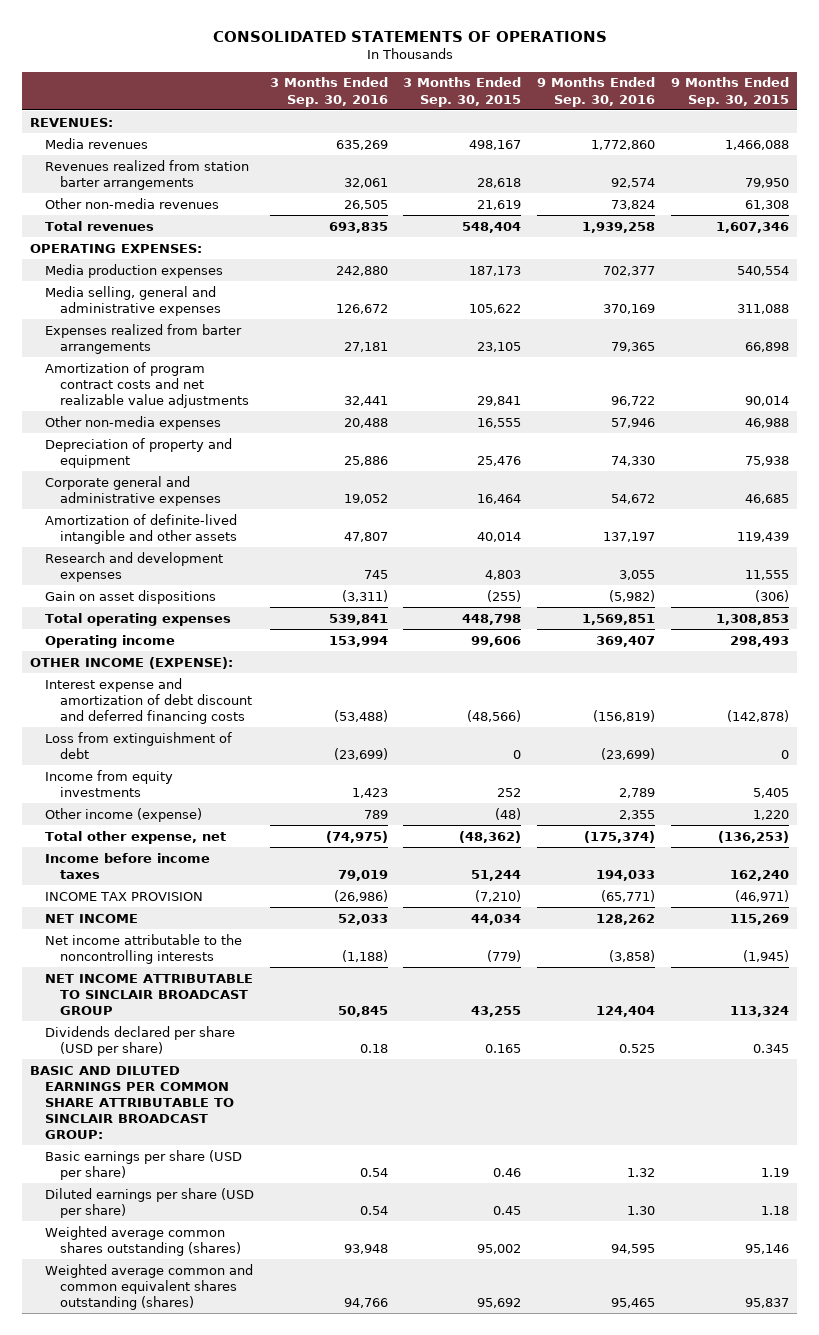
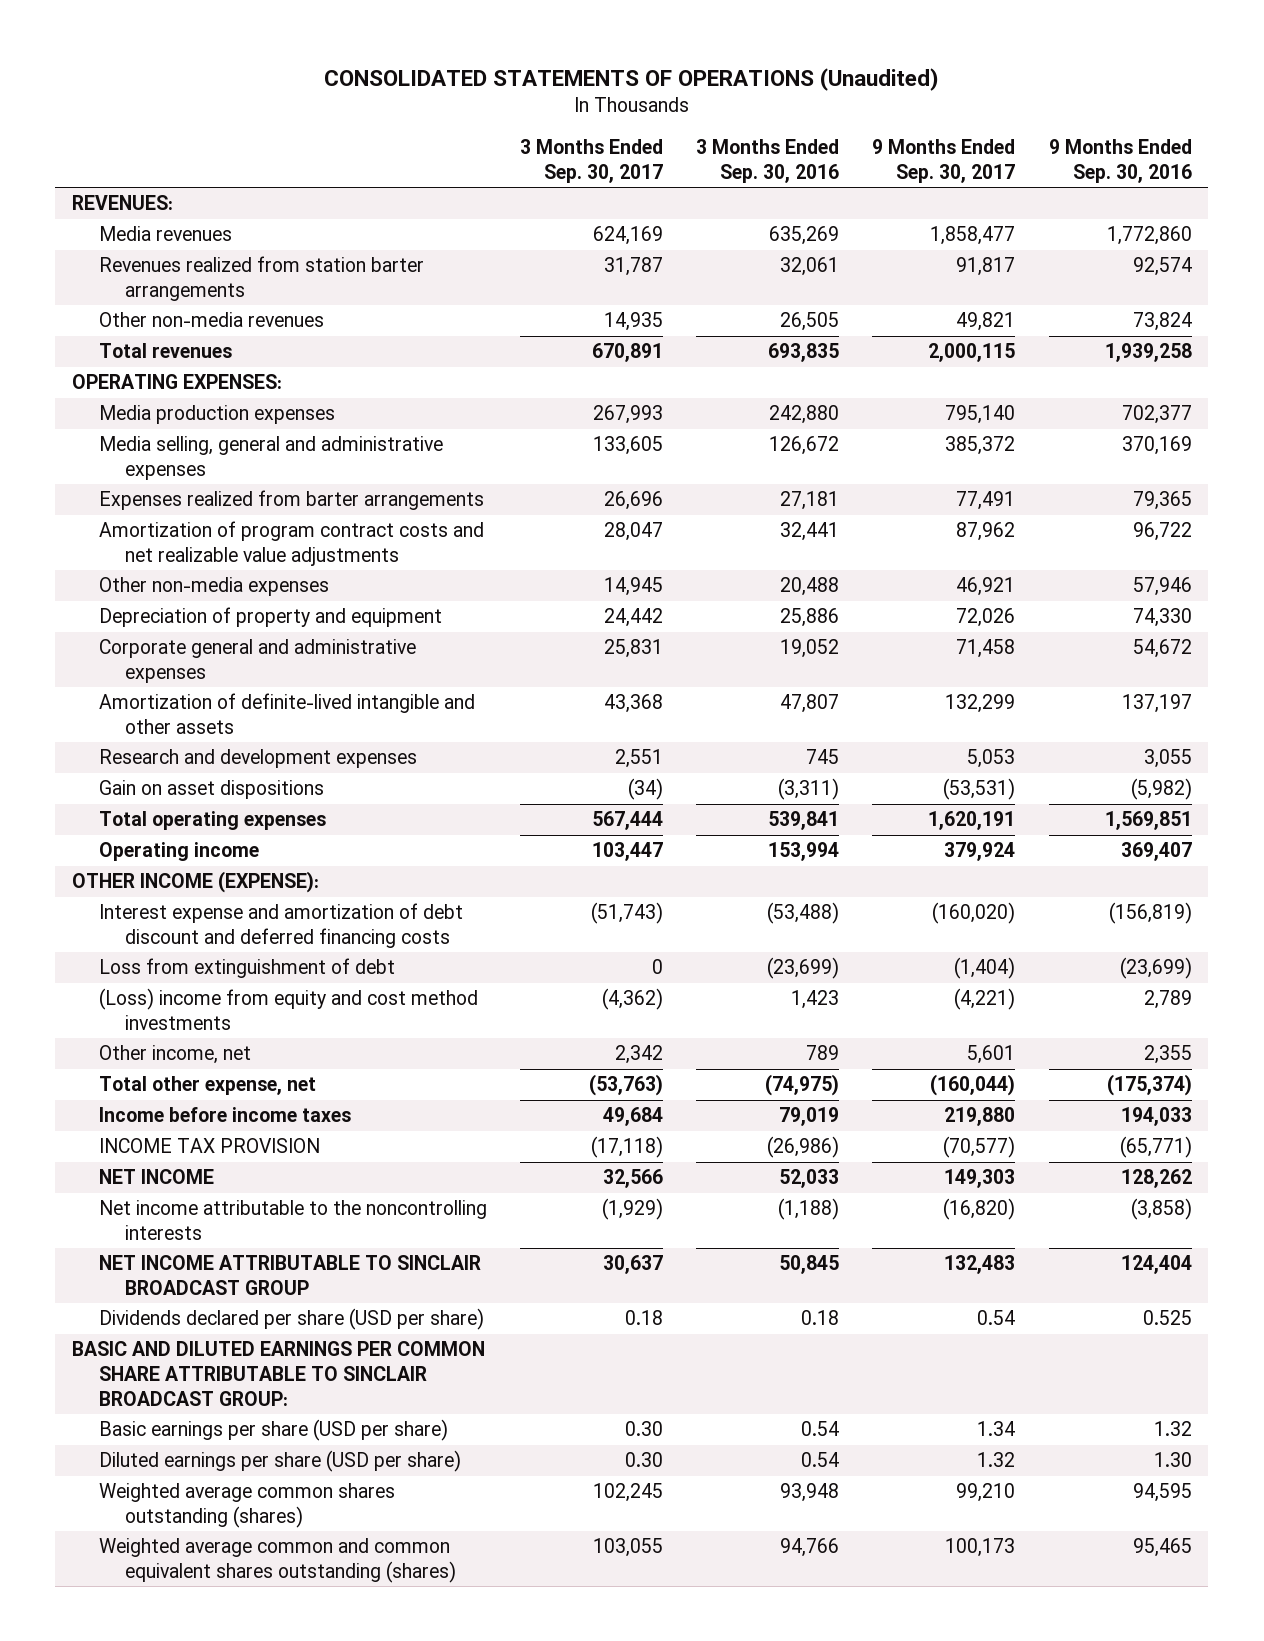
[212,30,607,42] CONSOLIDATED STATEMENTS OF OPERATIONS -> [323,67,939,91] CONSOLIDATED STATEMENTS OF OPERATIONS (Unaudited)
[403,77,522,107] 3 Months Ended Sep. 30, 2015 -> none
[670,77,789,107] 9 Months Ended Sep. 30, 2015 -> none
none -> [519,138,663,183] 3 Months Ended Sep. 30, 2017
none -> [872,138,1016,183] 9 Months Ended Sep. 30, 2017
[44,769,173,797] Income from equity investments -> [98,988,478,1030] (Loss) income from equity and cost method investments
[44,807,202,822] Other income (expense) -> [98,1045,251,1065] Other income, net

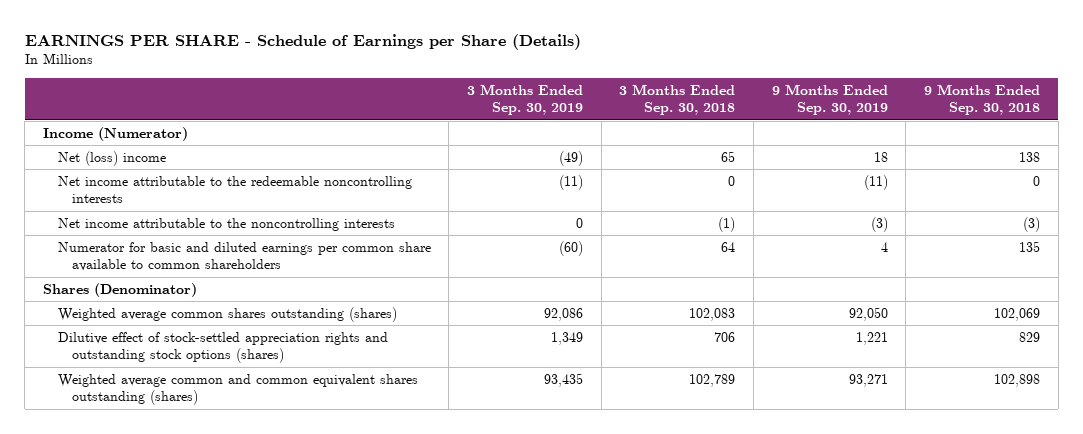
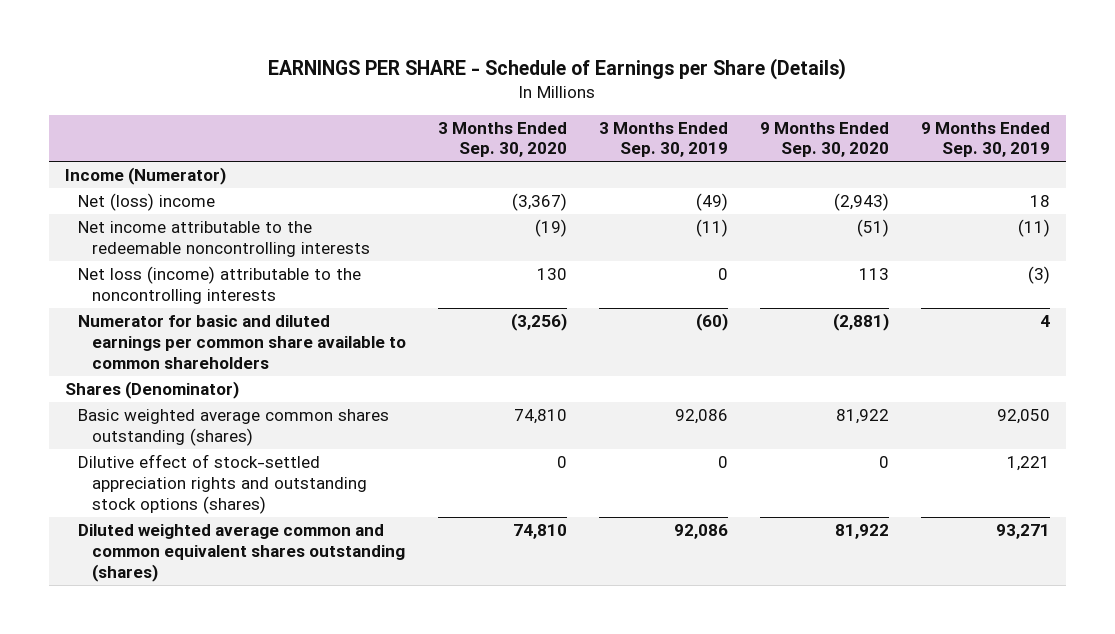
[619,83,736,116] 3 Months Ended Sep. 30, 2018 -> none
[924,83,1041,116] 9 Months Ended Sep. 30, 2018 -> none
none -> [437,121,567,158] 3 Months Ended Sep. 30, 2020
none -> [759,121,889,158] 9 Months Ended Sep. 30, 2020
[57,217,395,231] Net income attributable to the noncontrolling interests -> [78,265,362,304] Net loss (income) attributable to the noncontrolling interests
[57,306,397,322] Weighted average common shares outstanding (shares) -> [78,408,390,446] Basic weighted average common shares outstanding (shares)
[550,331,583,345] 1,349 -> [717,455,728,468] 0
[57,373,418,406] Weighted average common and common equivalent shares outstanding (shares) -> [78,523,406,582] Diluted weighted average common and common equivalent shares outstanding (shares)
[543,372,583,387] 93,435 -> [673,523,728,539] 92,086

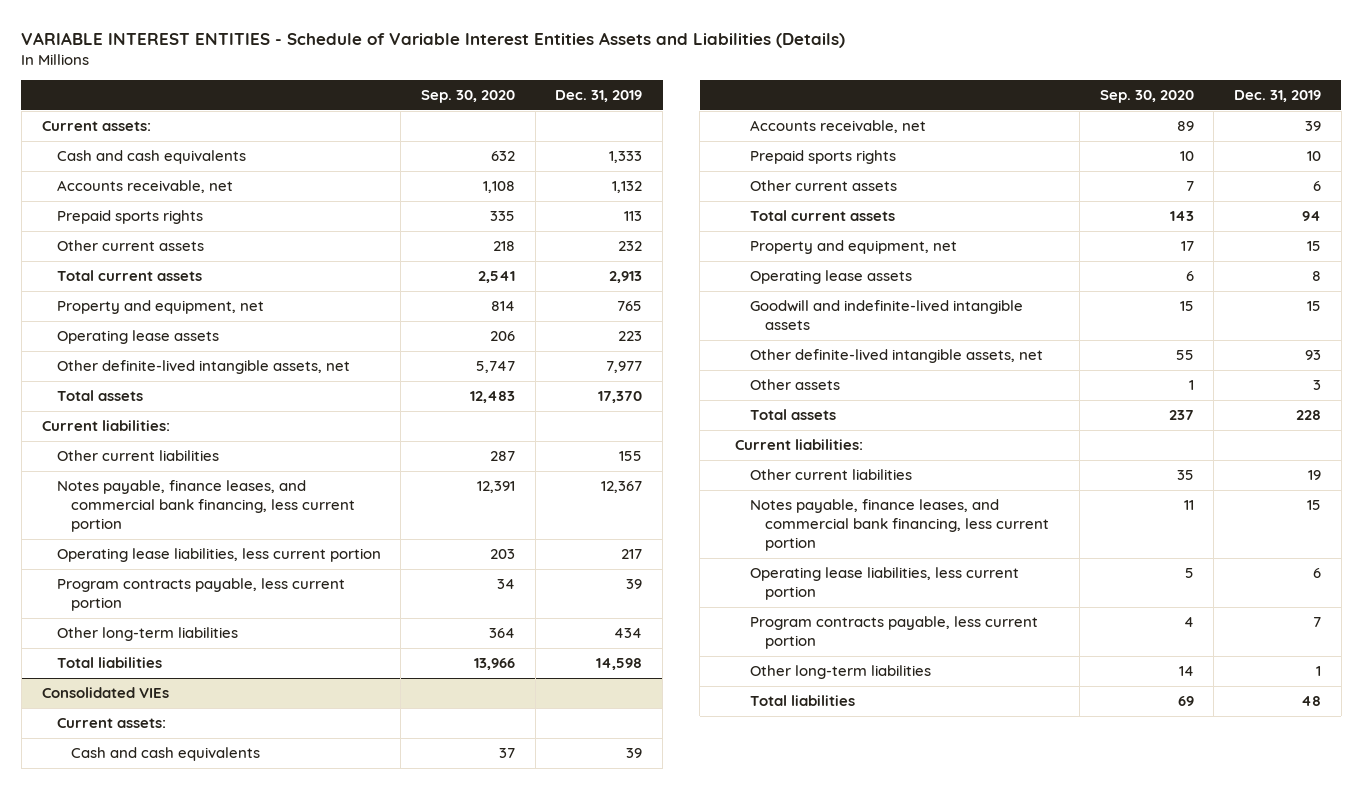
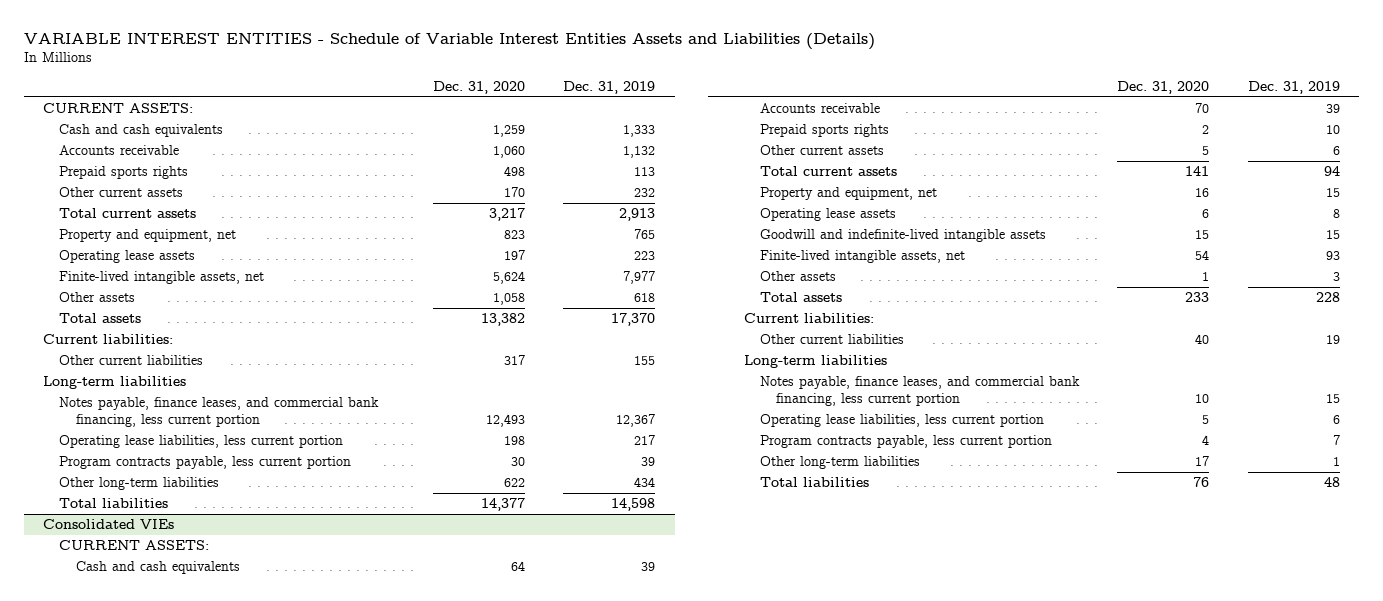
[420,90,515,104] Sep. 30, 2020 -> none
none -> [432,80,525,94] Dec. 31, 2020
[41,121,151,132] Current assets: -> [42,102,193,113] CURRENT ASSETS:
[56,180,233,194] Accounts receivable, net -> [59,144,180,155] Accounts receivable
[56,360,350,375] Other definite-lived intangible assets, net -> [59,270,265,284] Finite-lived intangible assets, net
none -> [59,291,136,302] Other assets
none -> [42,375,186,389] Long-term liabilities
[56,718,166,729] Current assets: -> [59,539,210,550] CURRENT ASSETS:
[750,120,927,134] Accounts receivable, net -> [759,102,880,113] Accounts receivable
[750,349,1044,364] Other definite-lived intangible assets, net -> [759,249,965,263] Finite-lived intangible assets, net
none -> [743,354,887,368] Long-term liabilities

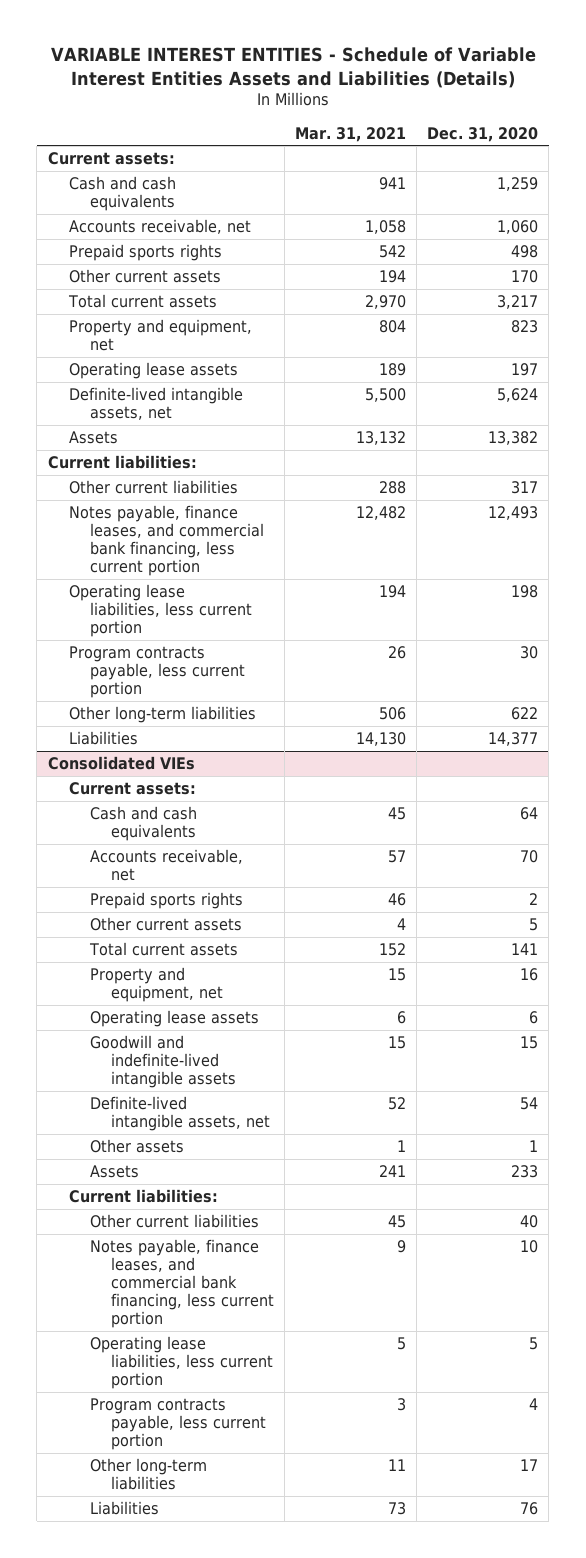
[563,80,656,94] Dec. 31, 2019 -> none
none -> [294,126,406,142] Mar. 31, 2021
[42,102,193,113] CURRENT ASSETS: -> [47,152,175,166] Current assets:
[59,144,180,155] Accounts receivable -> [68,219,251,235] Accounts receivable, net
[59,291,136,302] Other assets -> none
[59,270,265,284] Finite-lived intangible assets, net -> [68,387,243,421] Definite-lived intangible assets, net
[59,312,142,323] Total assets -> [68,431,118,445] Assets
[42,375,186,389] Long-term liabilities -> none
[59,497,169,508] Total liabilities -> [68,731,138,746] Liabilities
[59,539,210,550] CURRENT ASSETS: -> [68,782,196,796] Current assets:
[759,102,880,113] Accounts receivable -> [89,849,243,882] Accounts receivable, net
[759,249,965,263] Finite-lived intangible assets, net -> [89,1096,270,1132] Definite-lived intangible assets, net
[759,291,842,302] Total assets -> [89,1165,139,1179] Assets
[743,354,887,368] Long-term liabilities -> none
[759,476,869,487] Total liabilities -> [89,1501,159,1516] Liabilities

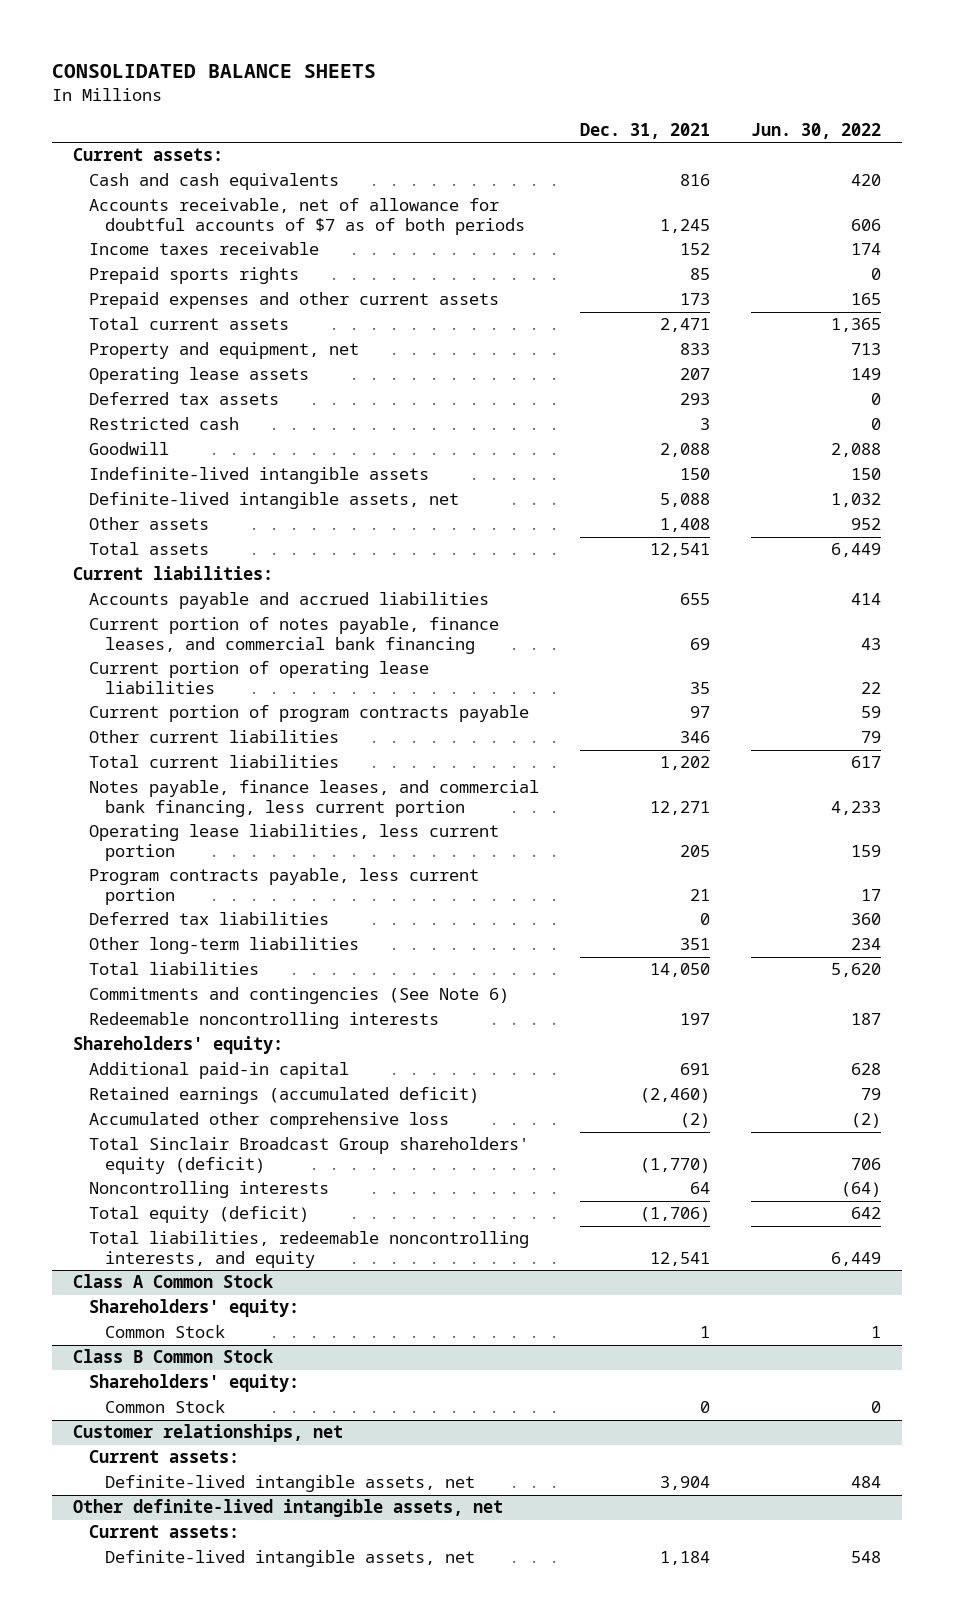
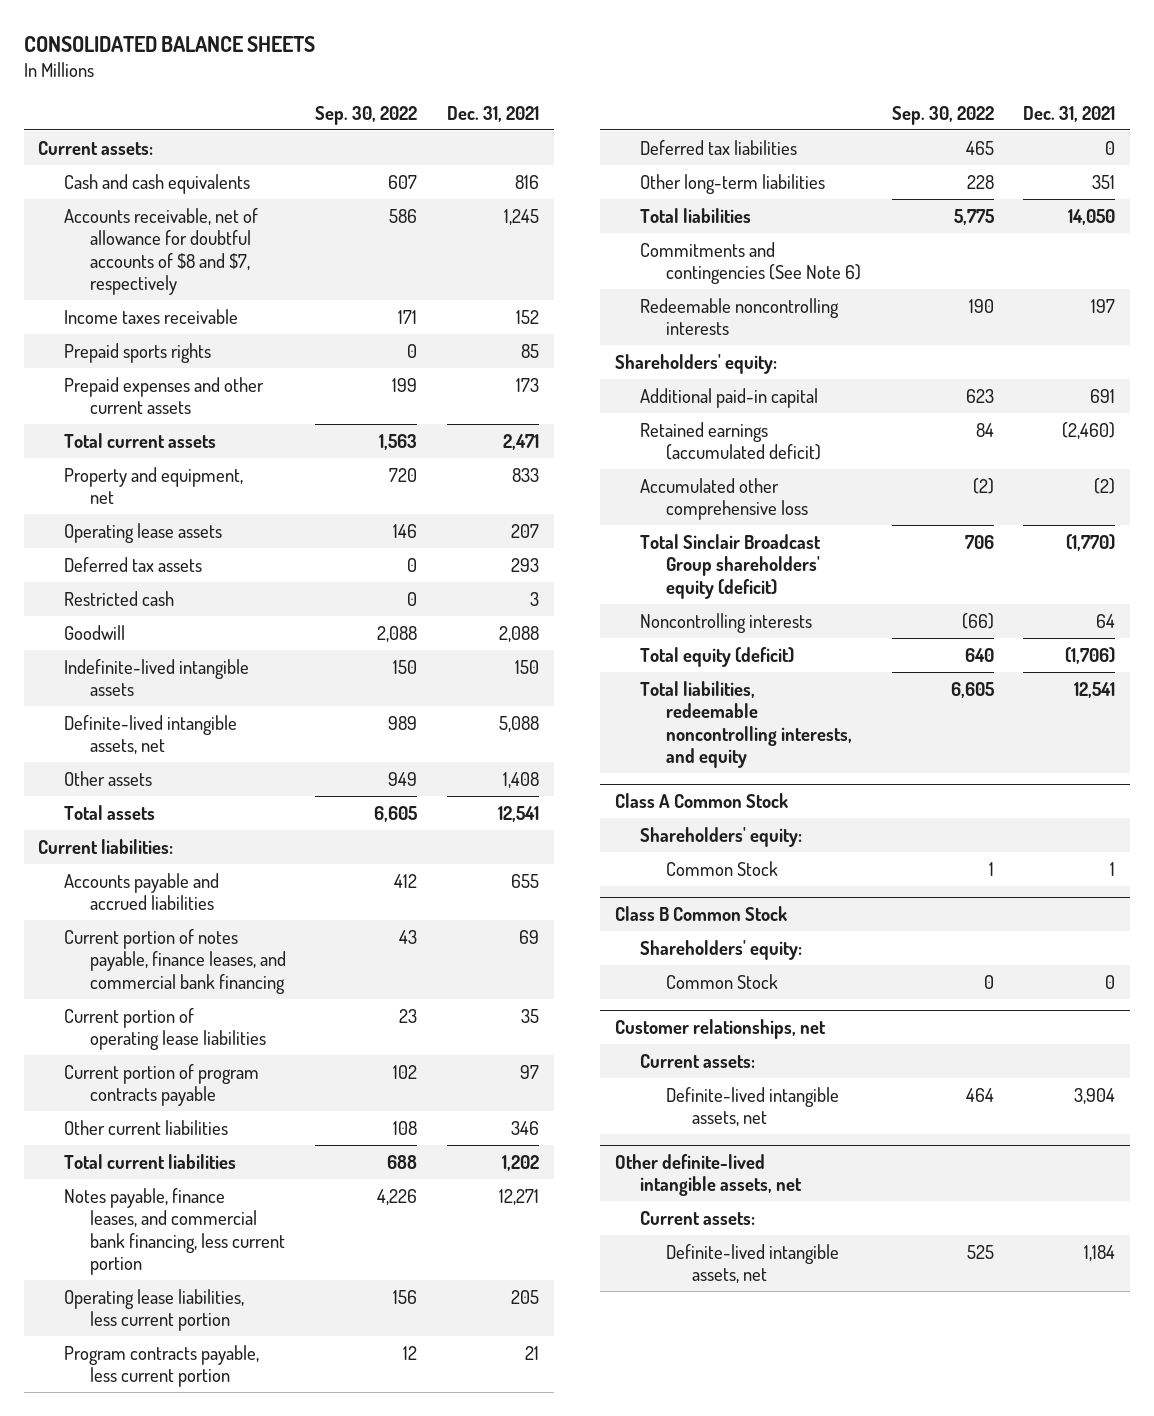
[751,123,882,140] Jun. 30, 2022 -> none
none -> [315,105,418,125] Sep. 30, 2022
[88,198,525,235] Accounts receivable, net of allowance for doubtful accounts of $7 as of both periods -> [64,207,259,295] Accounts receivable, net of allowance for doubtful accounts of $8 and $7, respectively

